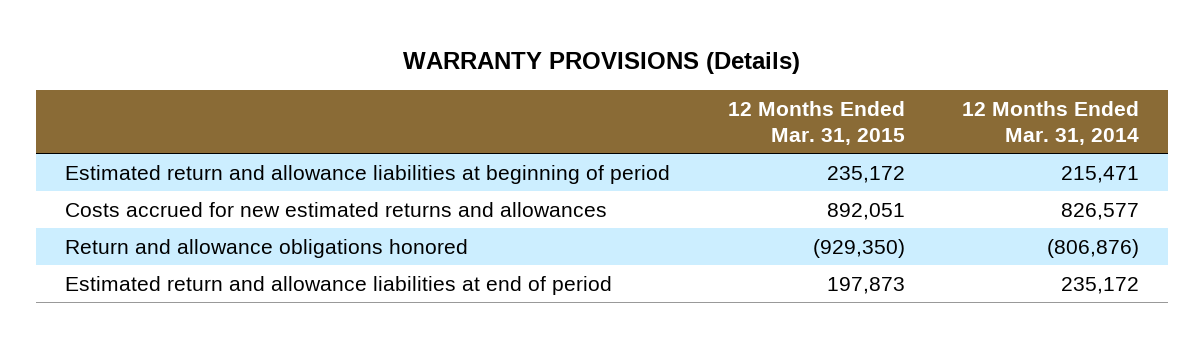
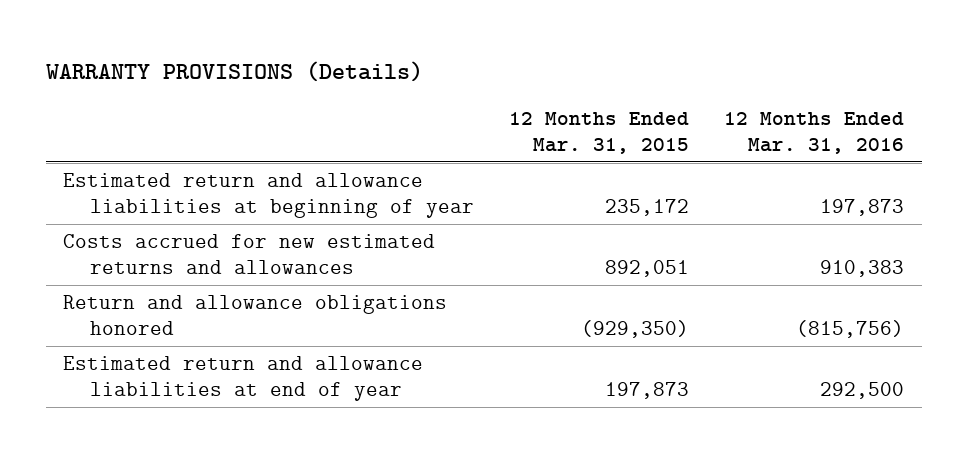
[962,100,1140,145] 12 Months Ended Mar. 31, 2014 -> none
none -> [724,112,905,154] 12 Months Ended Mar. 31, 2016
[65,164,671,184] Estimated return and allowance liabilities at beginning of period -> [63,172,475,218] Estimated return and allowance liabilities at beginning of year
[65,275,613,295] Estimated return and allowance liabilities at end of period -> [63,355,424,401] Estimated return and allowance liabilities at end of year

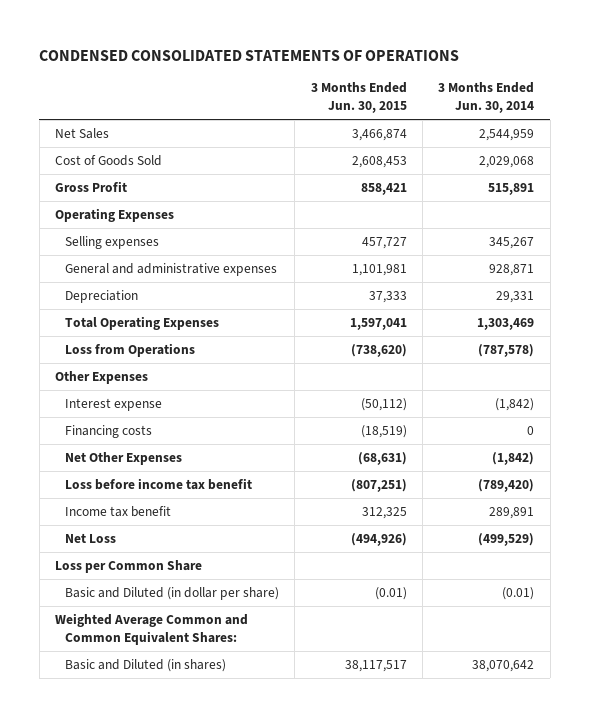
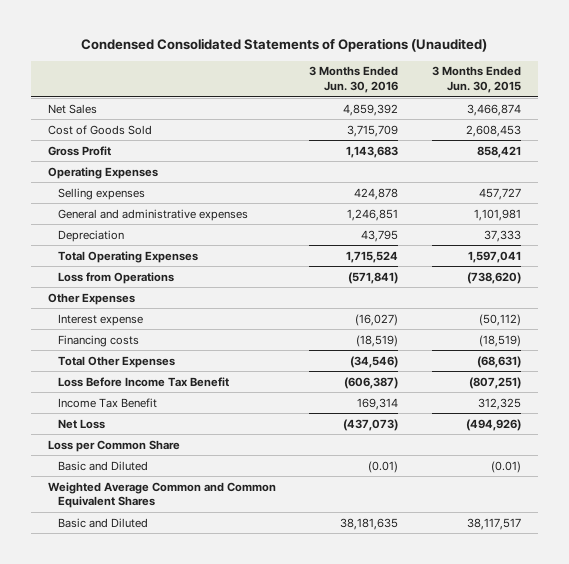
[39,49,460,61] CONDENSED CONSOLIDATED STATEMENTS OF OPERATIONS -> [81,38,488,53] Condensed Consolidated Statements of Operations (Unaudited)
[438,82,535,113] 3 Months Ended Jun. 30, 2014 -> none
none -> [309,66,399,94] 3 Months Ended Jun. 30, 2016
[64,452,182,466] Net Other Expenses -> [57,355,175,368] Total Other Expenses
[64,478,252,491] Loss before income tax benefit -> [57,376,229,387] Loss Before Income Tax Benefit
[64,506,171,518] Income tax benefit -> [57,397,157,408] Income Tax Benefit
[64,587,279,601] Basic and Diluted (in dollar per share) -> [57,460,148,471] Basic and Diluted
[55,613,249,645] Weighted Average Common and Common Equivalent Shares: -> [48,481,277,509] Weighted Average Common and Common Equivalent Shares
[64,659,226,673] Basic and Diluted (in shares) -> [57,517,148,528] Basic and Diluted

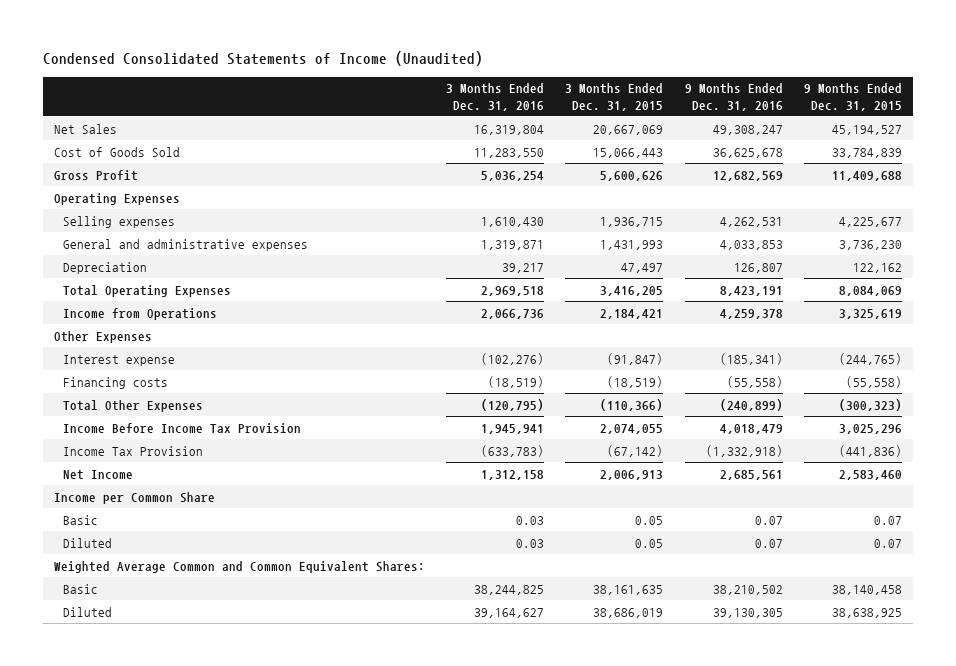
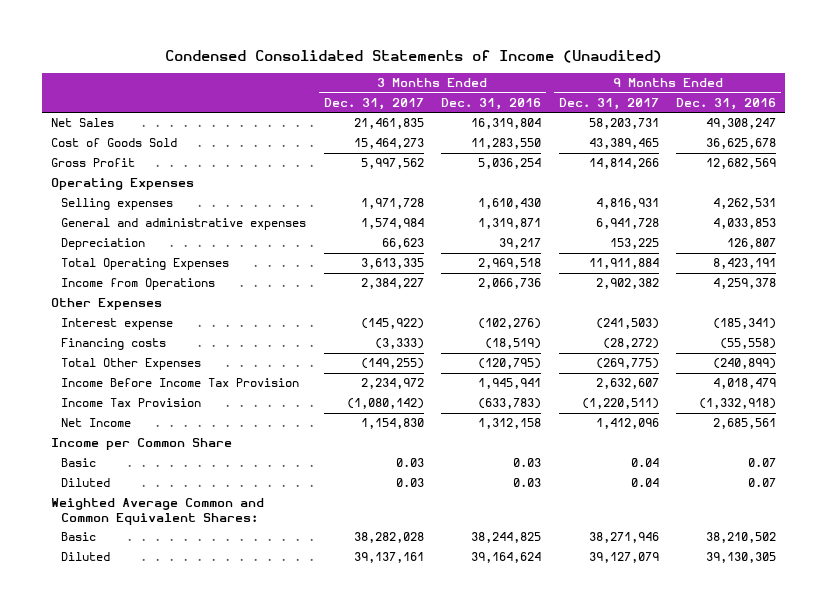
[565,83,664,111] 3 Months Ended Dec. 31, 2015 -> none
[804,83,903,111] 9 Months Ended Dec. 31, 2015 -> none
none -> [323,97,424,110] Dec. 31, 2017
none -> [558,97,659,110] Dec. 31, 2017
[473,607,544,618] 39,164,627 -> [471,552,542,564] 39,164,624

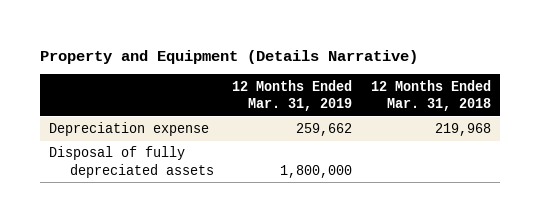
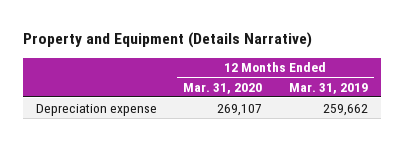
[370,79,491,112] 12 Months Ended Mar. 31, 2018 -> none
none -> [183,82,263,94] Mar. 31, 2020
[49,146,214,178] Disposal of fully depreciated assets -> none

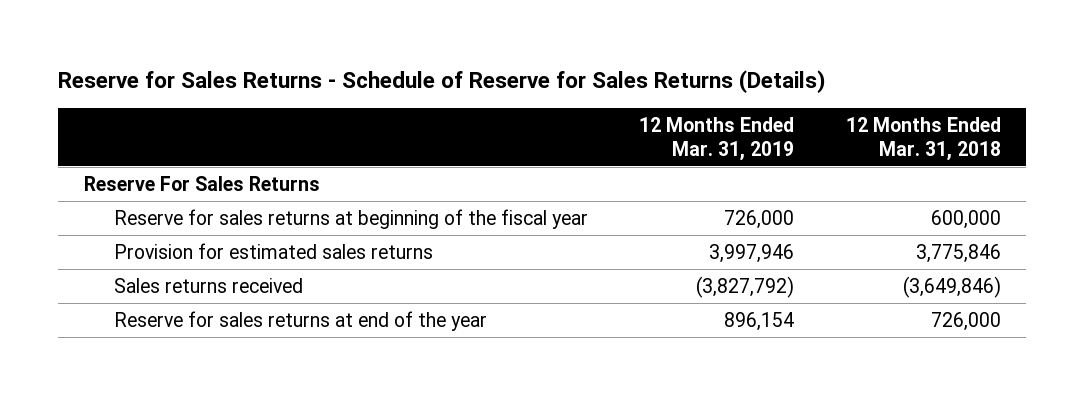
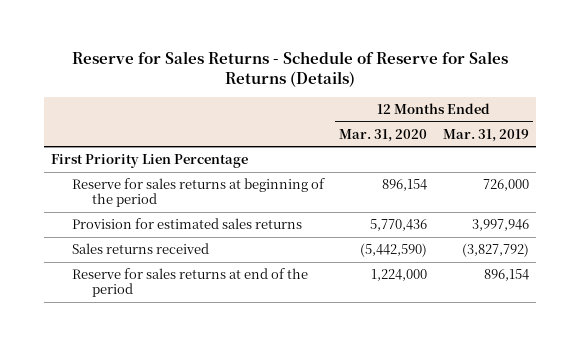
[845,116,1001,161] 12 Months Ended Mar. 31, 2018 -> none
none -> [339,128,428,142] Mar. 31, 2020
[83,175,320,191] Reserve For Sales Returns -> [51,154,249,169] First Priority Lien Percentage
[113,208,588,229] Reserve for sales returns at beginning of the fiscal year -> [71,178,325,208] Reserve for sales returns at beginning of the period
[113,310,487,331] Reserve for sales returns at end of the year -> [71,268,308,298] Reserve for sales returns at end of the period

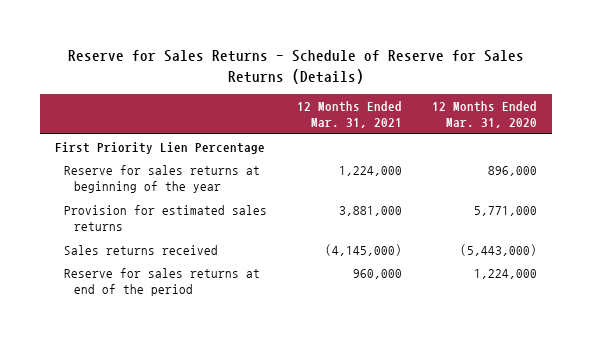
[442,128,529,142] Mar. 31, 2019 -> none
none -> [297,100,403,129] 12 Months Ended Mar. 31, 2021
[71,178,325,208] Reserve for sales returns at beginning of the period -> [64,164,261,194] Reserve for sales returns at beginning of the year
[382,179,428,192] 896,154 -> [488,165,538,176] 896,000
[370,219,428,232] 5,770,436 -> [474,205,538,216] 5,771,000
[360,243,428,258] (5,442,590) -> [460,243,538,256] (5,443,000)

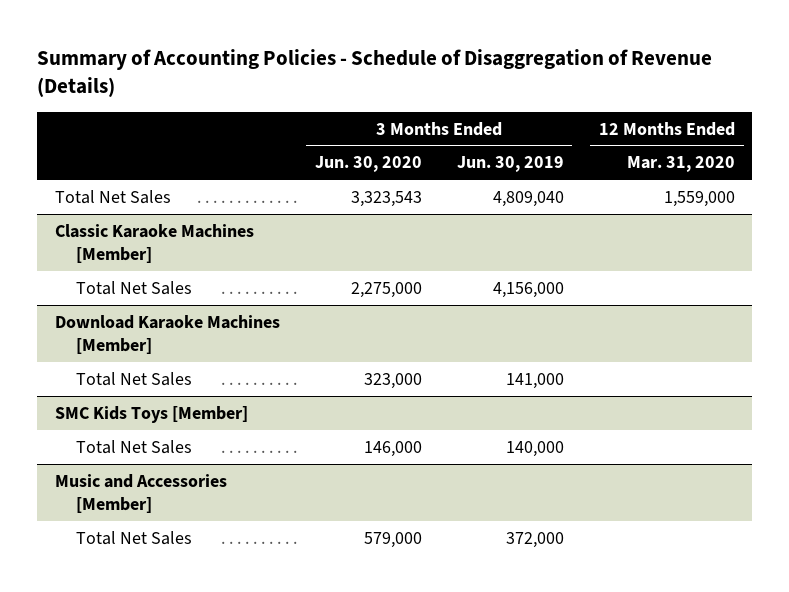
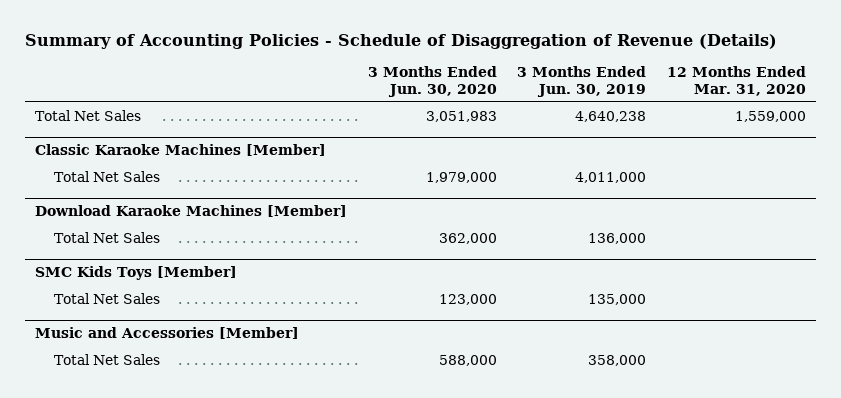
[350,190,422,207] 3,323,543 -> [425,110,497,122] 3,051,983
[492,190,564,207] 4,809,040 -> [575,110,647,122] 4,640,238
[350,281,422,298] 2,275,000 -> [425,171,497,183] 1,979,000
[492,281,564,298] 4,156,000 -> [575,171,647,183] 4,011,000
[363,372,422,389] 323,000 -> [438,232,497,244] 362,000
[505,372,564,389] 141,000 -> [588,232,647,244] 136,000
[363,440,422,457] 146,000 -> [438,293,497,305] 123,000
[505,440,564,457] 140,000 -> [588,293,647,305] 135,000
[363,531,422,548] 579,000 -> [438,354,497,366] 588,000
[505,531,564,548] 372,000 -> [588,354,647,366] 358,000

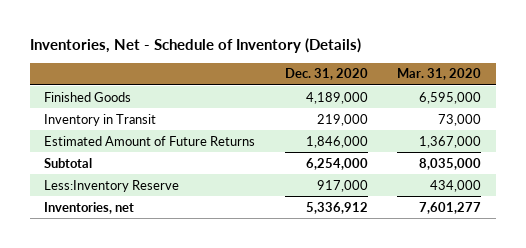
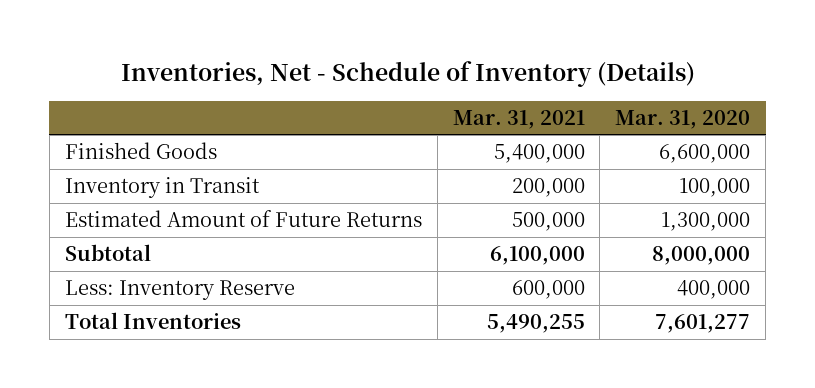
[284,68,368,81] Dec. 31, 2020 -> none
none -> [452,109,585,129] Mar. 31, 2021
[419,91,482,104] 6,595,000 -> [659,144,751,164] 6,600,000
[438,113,482,126] 73,000 -> [679,178,751,198] 100,000
[419,135,482,148] 1,367,000 -> [661,212,751,232] 1,300,000
[419,157,482,170] 8,035,000 -> [652,246,751,266] 8,000,000
[44,179,180,192] Less:Inventory Reserve -> [64,280,295,301] Less: Inventory Reserve
[430,179,482,192] 434,000 -> [677,280,751,300] 400,000
[44,201,135,214] Inventories, net -> [64,312,241,330] Total Inventories

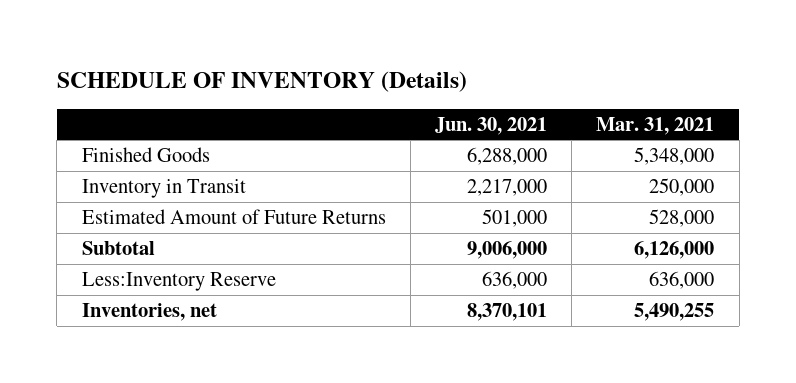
[120,60,695,87] Inventories, Net - Schedule of Inventory (Details) -> [56,71,467,93] SCHEDULE OF INVENTORY (Details)
[615,109,751,129] Mar. 31, 2020 -> none
none -> [434,116,547,135] Jun. 30, 2021
[493,144,585,164] 5,400,000 -> [634,147,715,166] 5,348,000
[511,178,585,198] 200,000 -> [649,178,715,197] 250,000
[511,212,585,232] 500,000 -> [649,209,715,228] 528,000
[489,246,585,266] 6,100,000 -> [634,241,715,260] 6,126,000
[64,280,295,301] Less: Inventory Reserve -> [81,272,276,292] Less:Inventory Reserve
[511,280,585,300] 600,000 -> [649,271,715,290] 636,000
[64,312,241,330] Total Inventories -> [81,303,217,322] Inventories, net

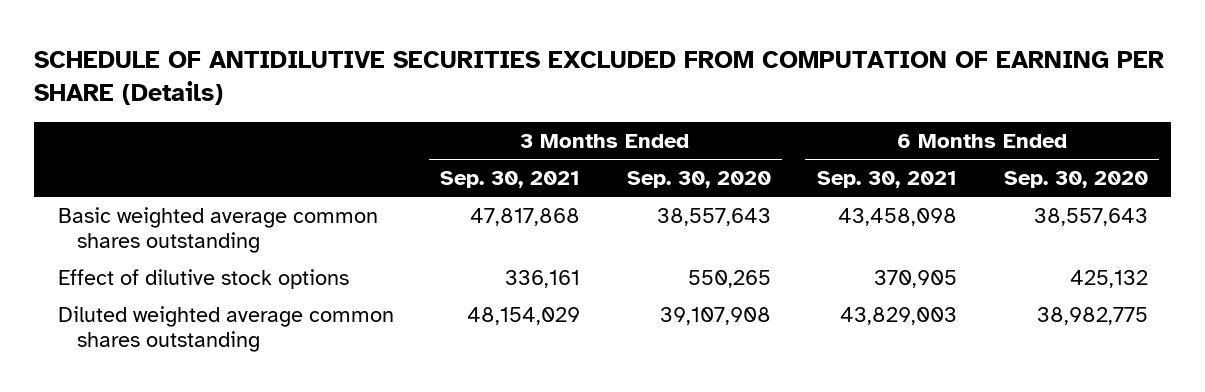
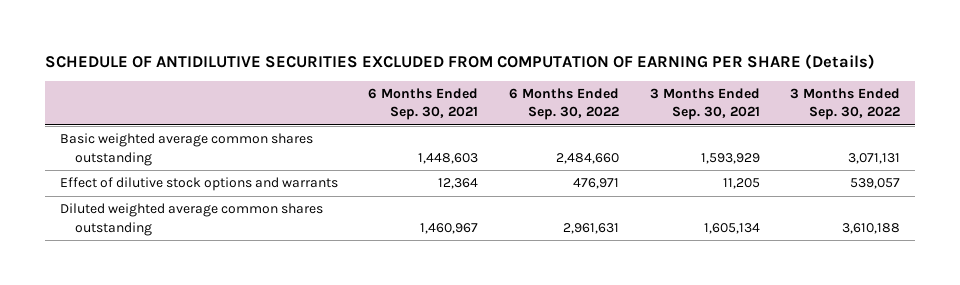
[626,170,771,188] Sep. 30, 2020 -> none
[1003,170,1148,188] Sep. 30, 2020 -> none
none -> [509,88,620,121] 6 Months Ended Sep. 30, 2022
none -> [790,88,901,121] 3 Months Ended Sep. 30, 2022
[470,207,581,226] 47,817,868 -> [700,152,760,164] 1,593,929
[838,207,958,226] 43,458,098 -> [418,152,479,164] 1,448,603
[57,268,349,289] Effect of dilutive stock options -> [59,177,338,192] Effect of dilutive stock options and warrants
[505,269,581,288] 336,161 -> [722,178,760,190] 11,205
[874,269,958,288] 370,905 -> [438,178,479,190] 12,364
[467,306,581,325] 48,154,029 -> [703,222,760,234] 1,605,134
[840,306,958,325] 43,829,003 -> [420,222,479,234] 1,460,967

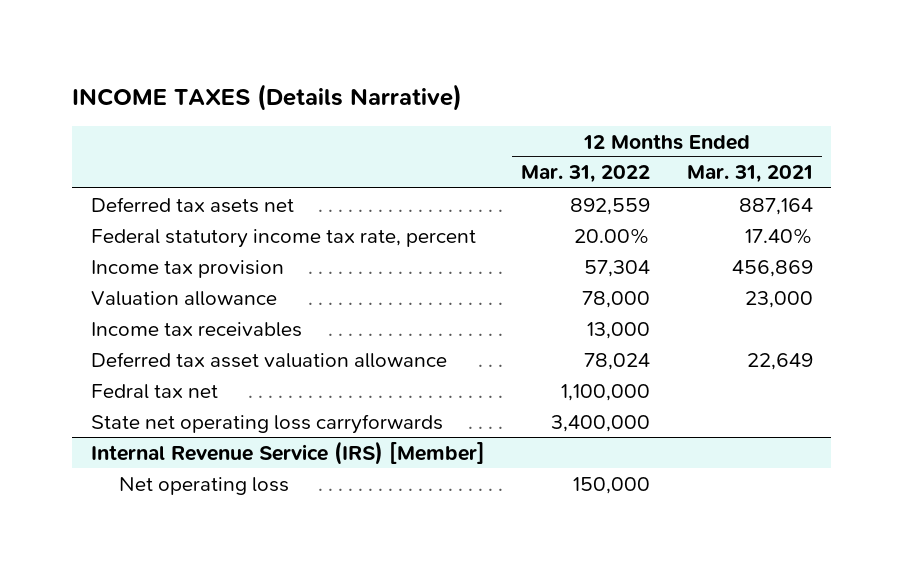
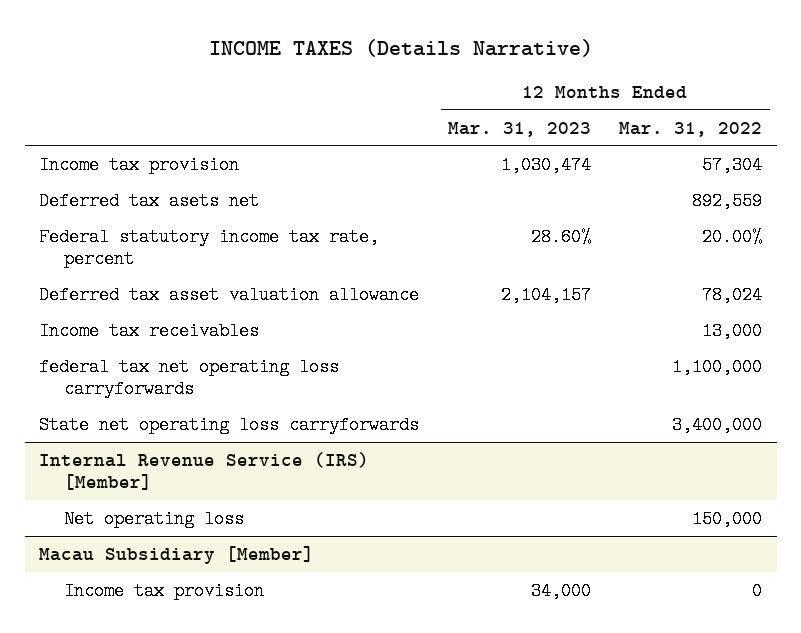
[686,165,813,184] Mar. 31, 2021 -> none
none -> [447,121,591,137] Mar. 31, 2023
[90,259,284,278] Income tax provision -> [39,155,240,174] Income tax provision
[90,290,277,306] Valuation allowance -> none
[90,321,302,337] Income tax receivables -> [39,321,260,340] Income tax receivables
[90,383,218,399] Fedral tax net -> [39,357,340,399] federal tax net operating loss carryforwards
none -> [39,545,315,564] Macau Subsidiary [Member]
none -> [63,581,264,600] Income tax provision

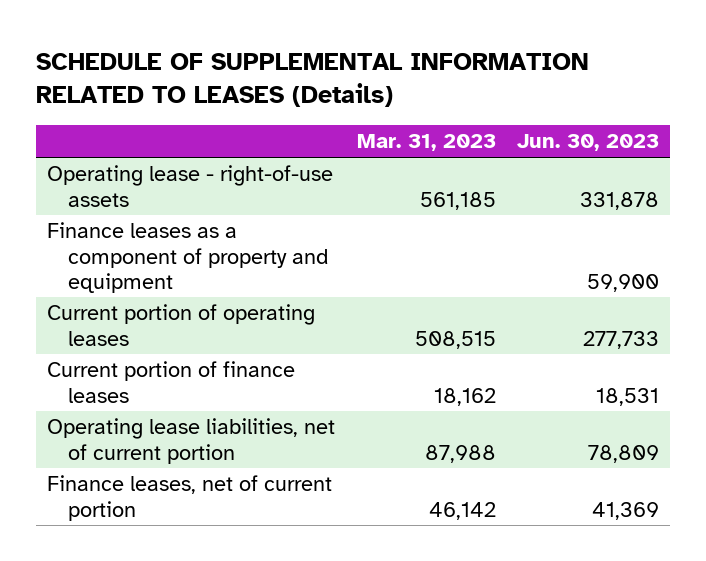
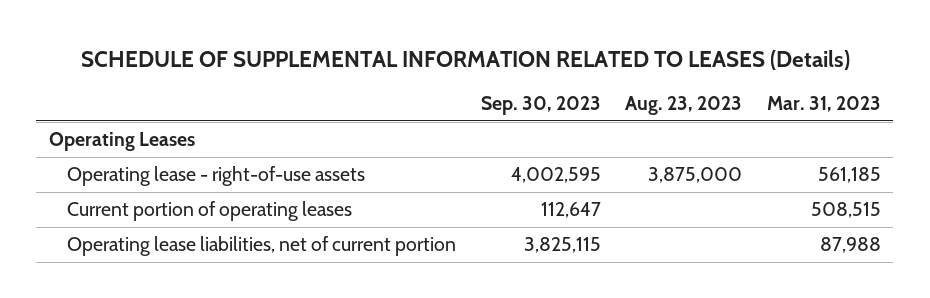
[517,134,660,152] Jun. 30, 2023 -> none
none -> [480,96,601,116] Sep. 30, 2023
none -> [625,96,743,116] Aug. 23, 2023
none -> [48,132,195,152] Operating Leases
[46,222,328,293] Finance leases as a component of property and equipment -> none
[46,361,295,403] Current portion of finance leases -> none
[46,475,332,521] Finance leases, net of current portion -> none

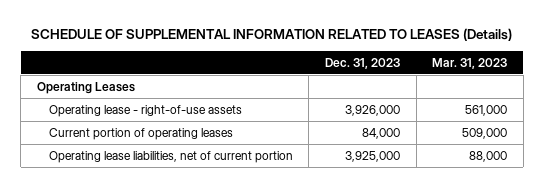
[480,96,601,116] Sep. 30, 2023 -> none
[625,96,743,116] Aug. 23, 2023 -> none
none -> [325,57,401,69] Dec. 31, 2023
[818,167,882,184] 561,185 -> [465,104,508,116] 561,000
[811,202,882,219] 508,515 -> [462,127,508,139] 509,000
[820,237,882,254] 87,988 -> [469,150,508,162] 88,000

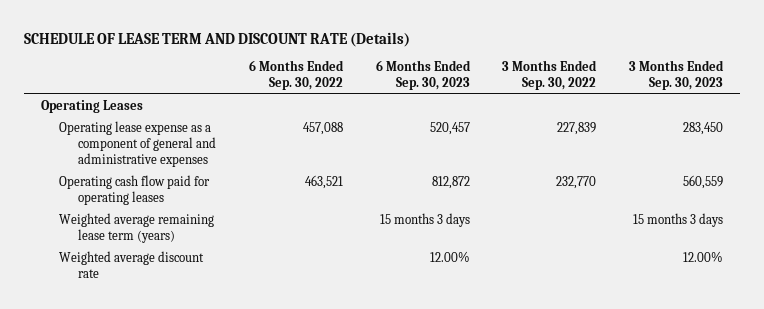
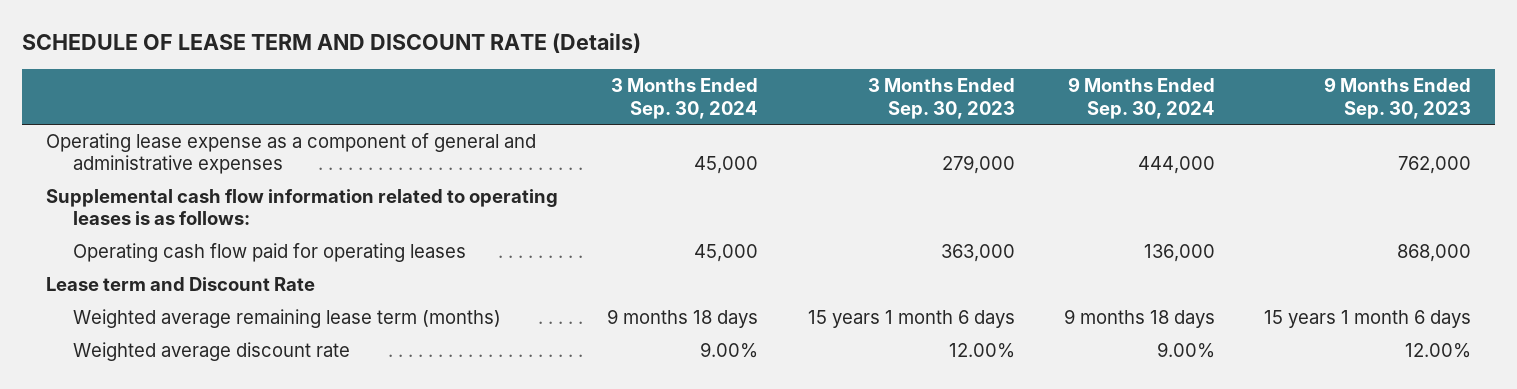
[248,60,344,91] 6 Months Ended Sep. 30, 2022 -> none
[375,60,471,91] 6 Months Ended Sep. 30, 2023 -> none
[502,60,598,91] 3 Months Ended Sep. 30, 2022 -> none
none -> [611,78,759,119] 3 Months Ended Sep. 30, 2024
none -> [1067,77,1215,119] 9 Months Ended Sep. 30, 2024
none -> [1323,77,1471,119] 9 Months Ended Sep. 30, 2023
[40,100,143,114] Operating Leases -> none
[683,122,724,136] 283,450 -> [941,155,1015,175] 279,000
none -> [46,189,559,226] Supplemental cash flow information related to operating leases is as follows:
[683,175,724,190] 560,559 -> [940,244,1015,263] 363,000
none -> [46,277,316,292] Lease term and Discount Rate
[59,213,215,244] Weighted average remaining lease term (years) -> [72,309,501,329] Weighted average remaining lease term (months)
[633,213,724,228] 15 months 3 days -> [807,310,1015,329] 15 years 1 month 6 days

